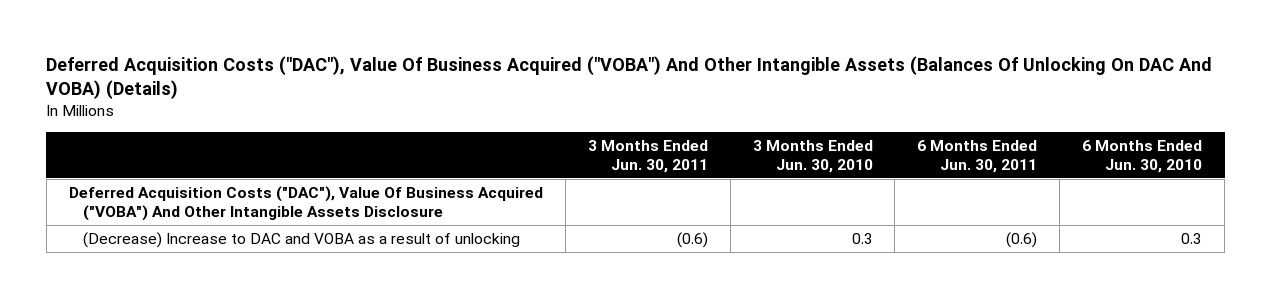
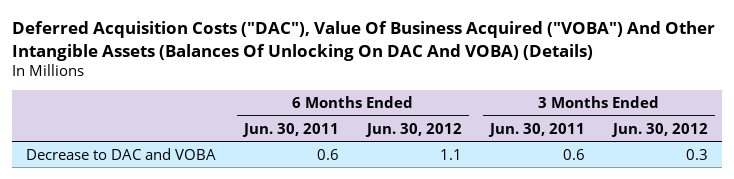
[752,139,873,174] 3 Months Ended Jun. 30, 2010 -> none
[1082,139,1203,174] 6 Months Ended Jun. 30, 2010 -> none
none -> [365,122,463,137] Jun. 30, 2012
none -> [611,122,709,137] Jun. 30, 2012
[68,185,543,222] Deferred Acquisition Costs ("DAC"), Value Of Business Acquired ("VOBA") And Other Intangible Assets Disclosure -> none
[82,231,520,248] (Decrease) Increase to DAC and VOBA as a result of unlocking -> [25,147,216,160] Decrease to DAC and VOBA
[676,231,708,248] (0.6) -> [563,148,586,160] 0.6
[1006,231,1038,248] (0.6) -> [317,148,340,160] 0.6

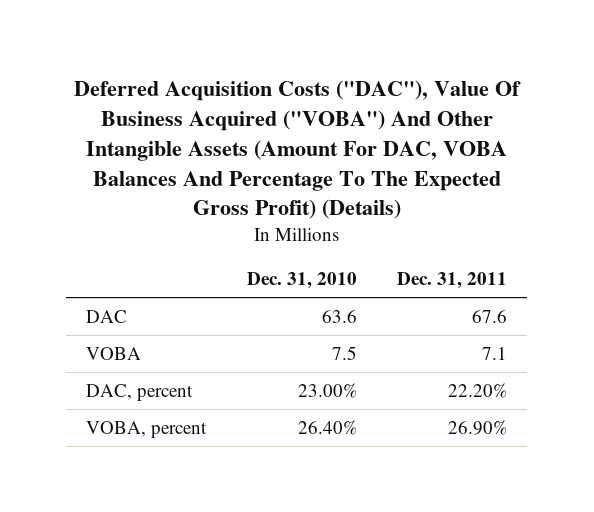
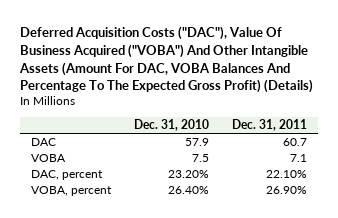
[321,309,357,323] 63.6 -> [185,138,210,147] 57.9
[472,309,508,323] 67.6 -> [282,138,307,147] 60.7
[297,382,357,398] 23.00% -> [168,170,210,179] 23.20%
[448,382,508,398] 22.20% -> [265,170,307,179] 22.10%

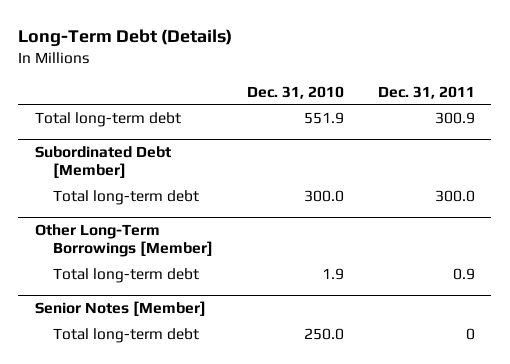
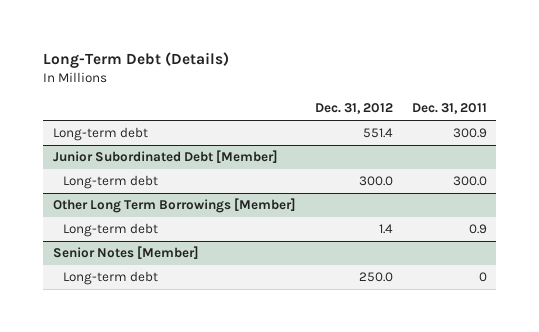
[246,85,344,99] Dec. 31, 2010 -> none
none -> [314,103,393,115] Dec. 31, 2012
[34,111,181,127] Total long-term debt -> [52,127,148,142] Long-term debt
[34,145,171,179] Subordinated Debt [Member] -> [52,150,278,164] Junior Subordinated Debt [Member]
[53,189,200,205] Total long-term debt -> [62,175,158,190] Long-term debt
[34,223,214,258] Other Long-Term Borrowings [Member] -> [52,198,296,214] Other Long Term Borrowings [Member]
[53,267,200,283] Total long-term debt -> [62,223,158,238] Long-term debt
[53,327,200,343] Total long-term debt -> [62,271,158,286] Long-term debt

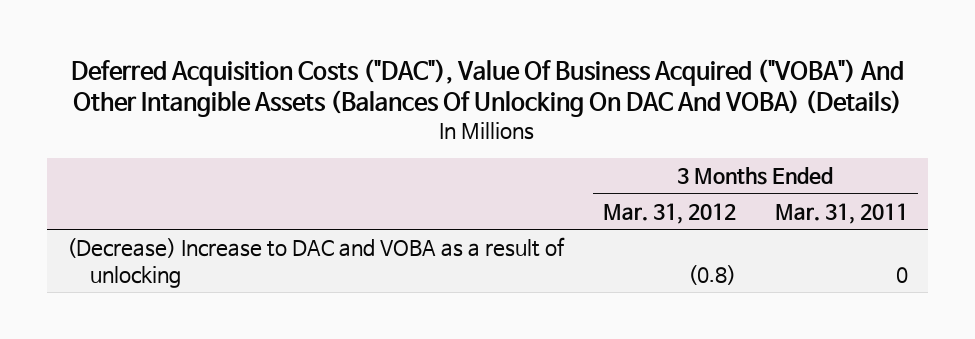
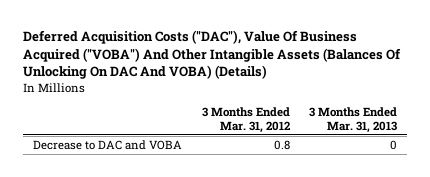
[774,202,908,224] Mar. 31, 2011 -> none
none -> [309,107,398,134] 3 Months Ended Mar. 31, 2013
[66,237,565,288] (Decrease) Increase to DAC and VOBA as a result of unlocking -> [33,140,183,151] Decrease to DAC and VOBA
[687,264,736,285] (0.8) -> [273,140,290,151] 0.8

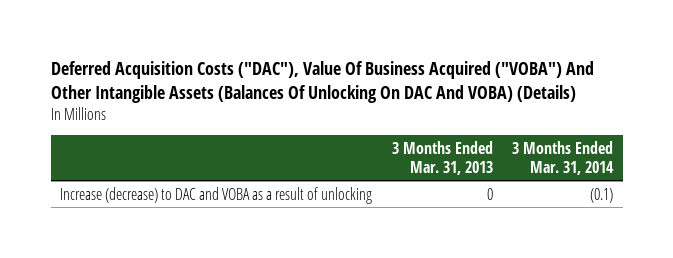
[201,107,290,134] 3 Months Ended Mar. 31, 2012 -> none
none -> [512,141,615,175] 3 Months Ended Mar. 31, 2014
[33,140,183,151] Decrease to DAC and VOBA -> [60,186,373,204] Increase (decrease) to DAC and VOBA as a result of unlocking

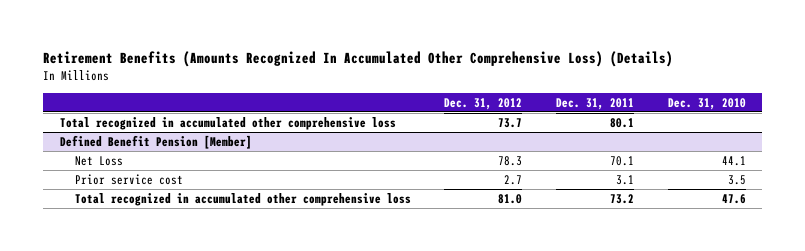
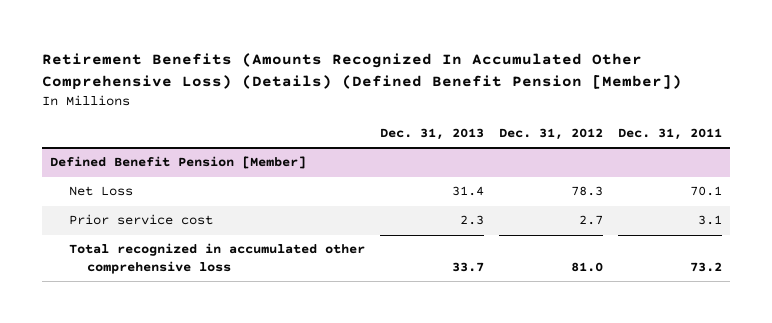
[43,50,674,67] Retirement Benefits (Amounts Recognized In Accumulated Other Comprehensive Loss) (Details) -> [42,52,683,90] Retirement Benefits (Amounts Recognized In Accumulated Other Comprehensive Loss) (Details) (Defined Benefit Pension [Member])
[667,97,746,110] Dec. 31, 2010 -> none
none -> [379,128,484,141] Dec. 31, 2013
[59,117,396,131] Total recognized in accumulated other comprehensive loss -> none

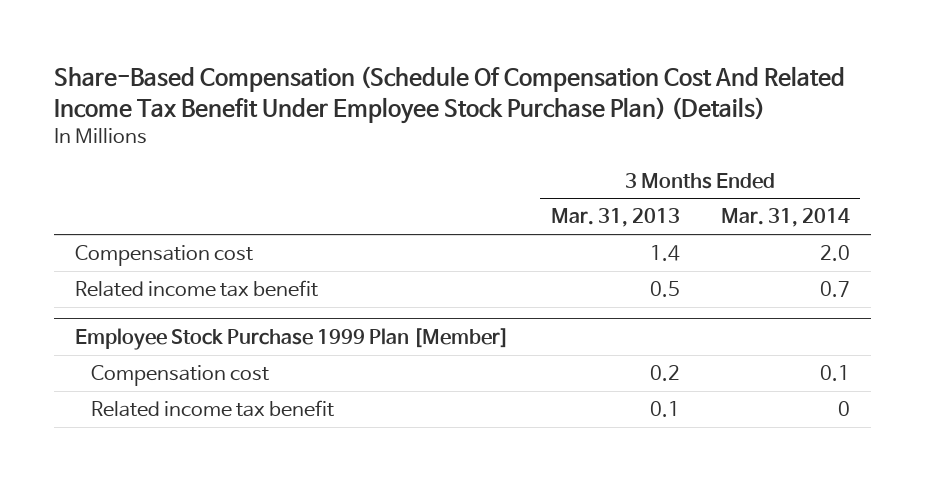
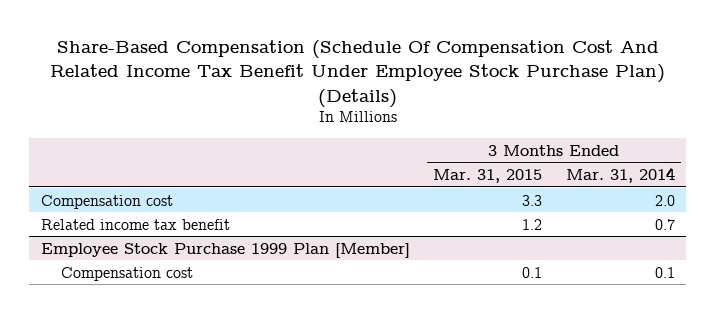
[550,208,680,228] Mar. 31, 2013 -> none
none -> [433,168,543,183] Mar. 31, 2015
[91,400,335,418] Related income tax benefit -> none

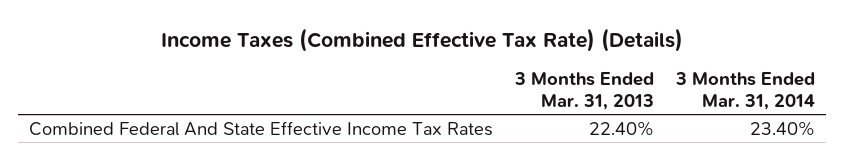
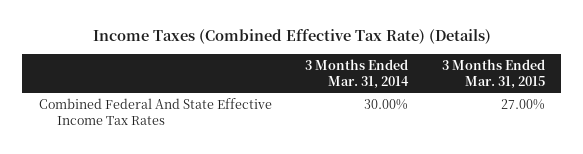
[514,71,655,110] 3 Months Ended Mar. 31, 2013 -> none
none -> [441,58,545,89] 3 Months Ended Mar. 31, 2015
[749,120,815,136] 23.40% -> [364,98,409,110] 30.00%

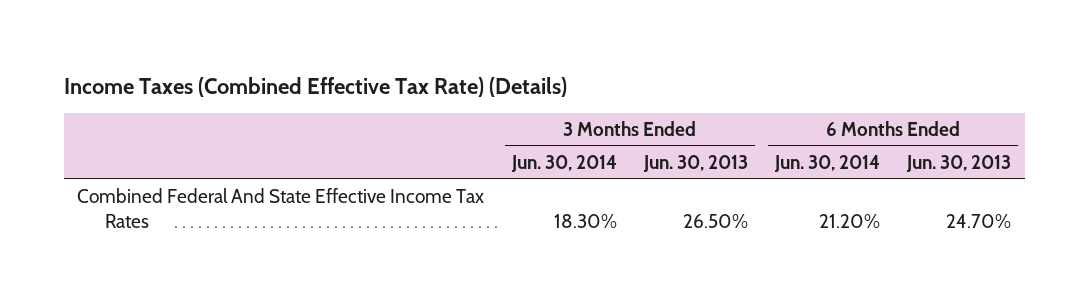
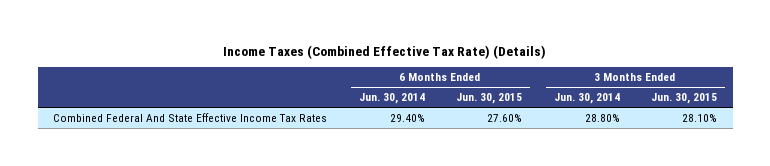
[642,155,748,173] Jun. 30, 2013 -> none
[906,155,1012,173] Jun. 30, 2013 -> none
none -> [456,93,523,105] Jun. 30, 2015
none -> [650,93,717,105] Jun. 30, 2015
[553,213,617,228] 18.30% -> [584,114,620,123] 28.80%
[819,213,881,228] 21.20% -> [389,114,425,123] 29.40%

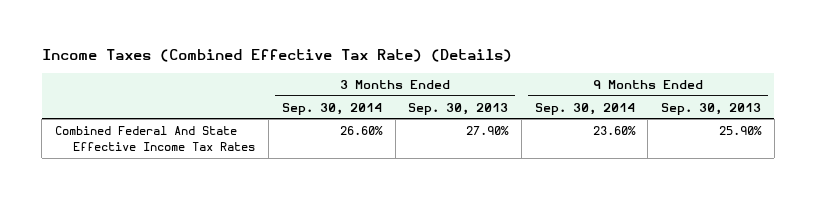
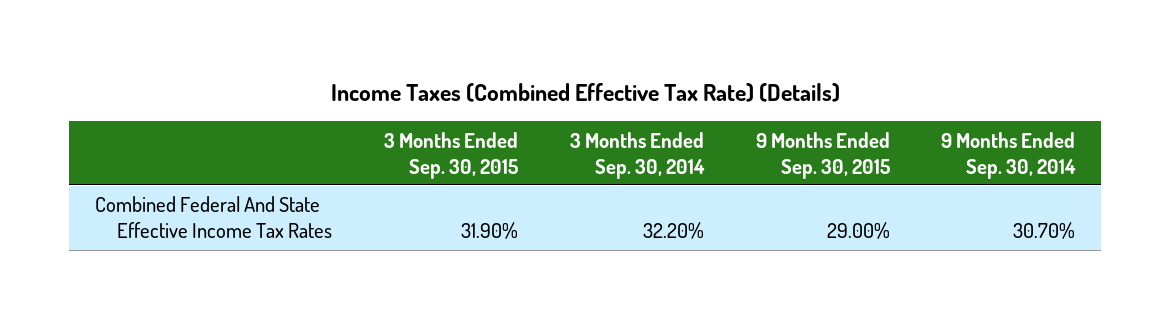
[408,102,509,115] Sep. 30, 2013 -> none
[661,102,762,115] Sep. 30, 2013 -> none
none -> [383,131,518,179] 3 Months Ended Sep. 30, 2015
none -> [755,131,890,179] 9 Months Ended Sep. 30, 2015
[339,126,383,136] 26.60% -> [642,222,704,240] 32.20%
[592,126,636,136] 23.60% -> [1013,222,1076,240] 30.70%

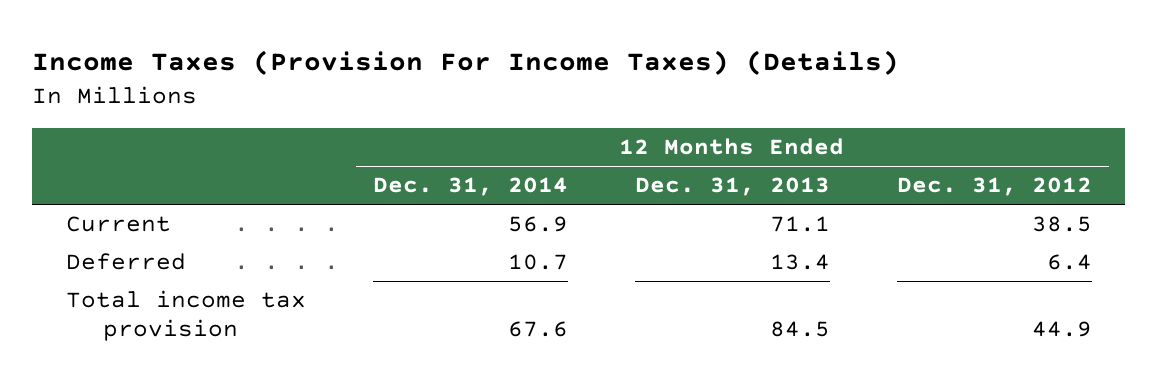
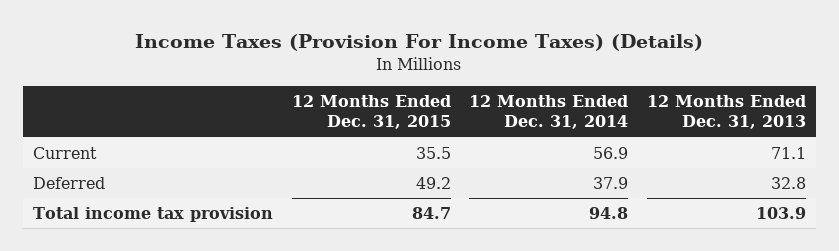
[896,177,1092,197] Dec. 31, 2012 -> none
none -> [291,95,451,130] 12 Months Ended Dec. 31, 2015
[507,254,568,271] 10.7 -> [593,177,629,190] 37.9
[769,254,830,271] 13.4 -> [771,177,807,190] 32.8
[507,321,568,338] 67.6 -> [589,207,629,220] 94.8
[769,321,830,338] 84.5 -> [756,207,807,220] 103.9

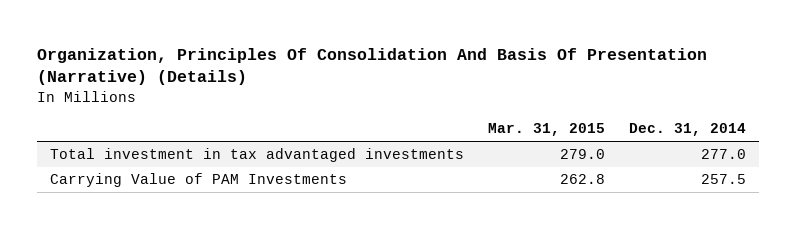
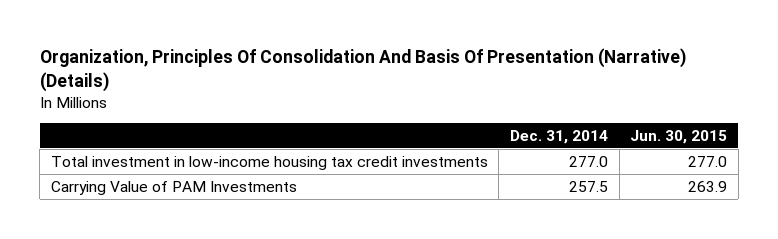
[487,123,605,137] Mar. 31, 2015 -> none
none -> [630,130,728,145] Jun. 30, 2015
[49,148,464,163] Total investment in tax advantaged investments -> [50,155,488,170] Total investment in low-income housing tax credit investments

